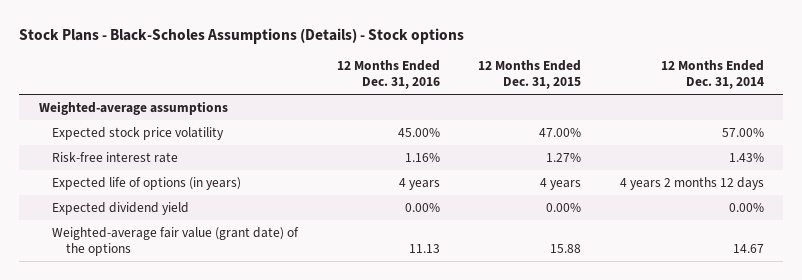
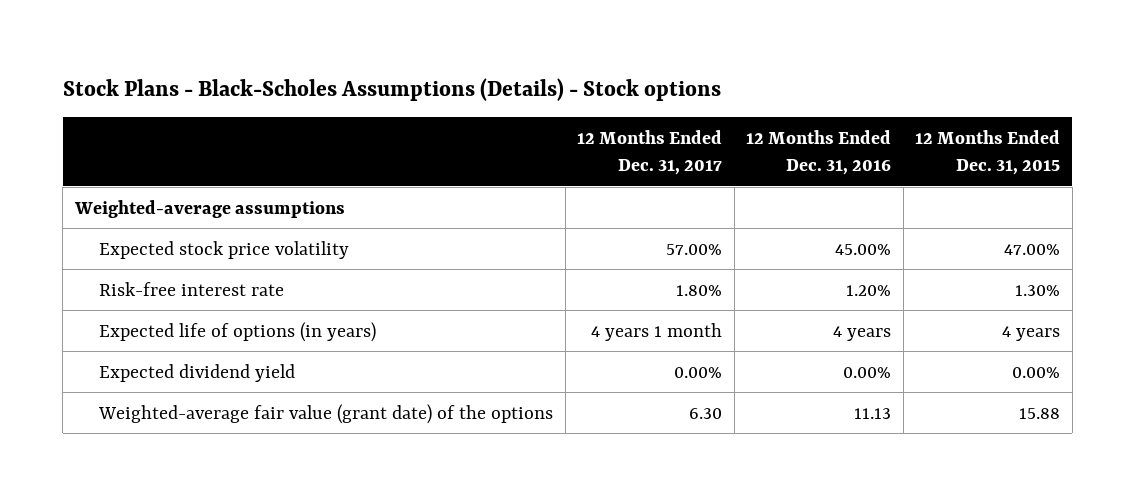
[660,60,764,90] 12 Months Ended Dec. 31, 2014 -> none
none -> [577,129,723,175] 12 Months Ended Dec. 31, 2017
[404,152,440,162] 1.16% -> [846,284,892,296] 1.20%
[546,152,582,162] 1.27% -> [1015,284,1061,296] 1.30%

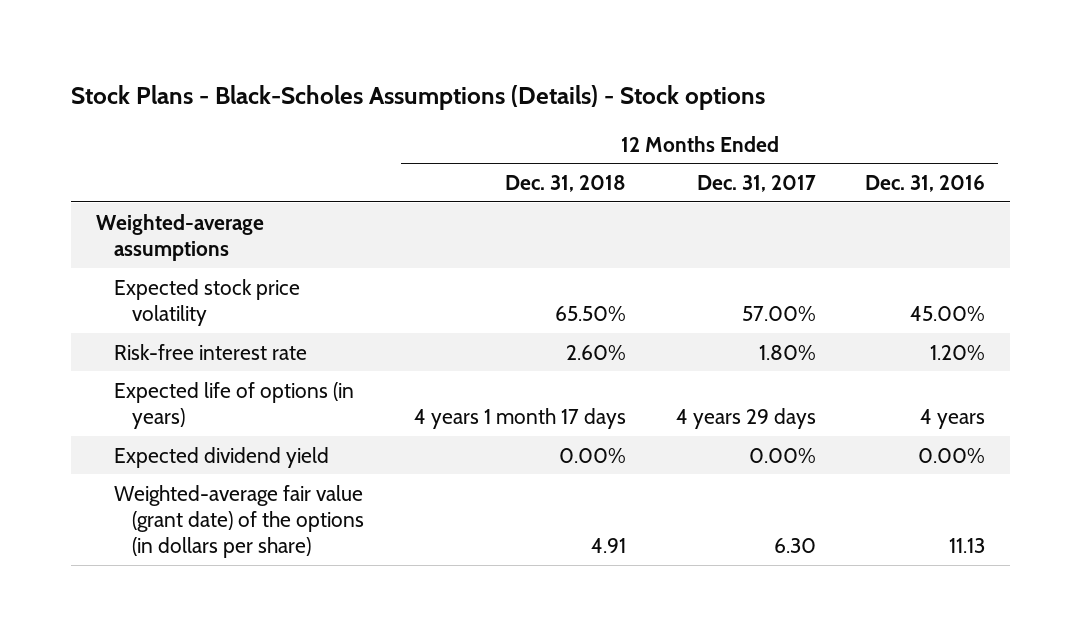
[915,129,1061,175] 12 Months Ended Dec. 31, 2015 -> none
none -> [504,175,626,193] Dec. 31, 2018
[591,322,723,341] 4 years 1 month -> [675,407,816,429] 4 years 29 days
[98,403,554,424] Weighted-average fair value (grant date) of the options -> [114,484,365,559] Weighted-average fair value (grant date) of the options (in dollars per share)

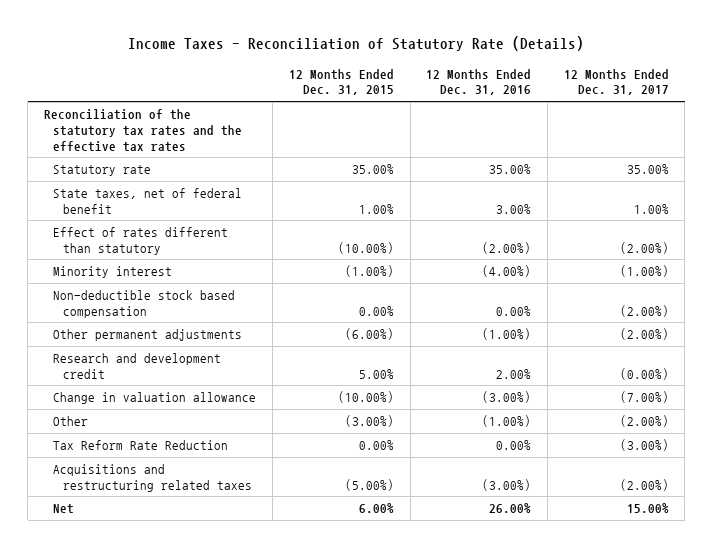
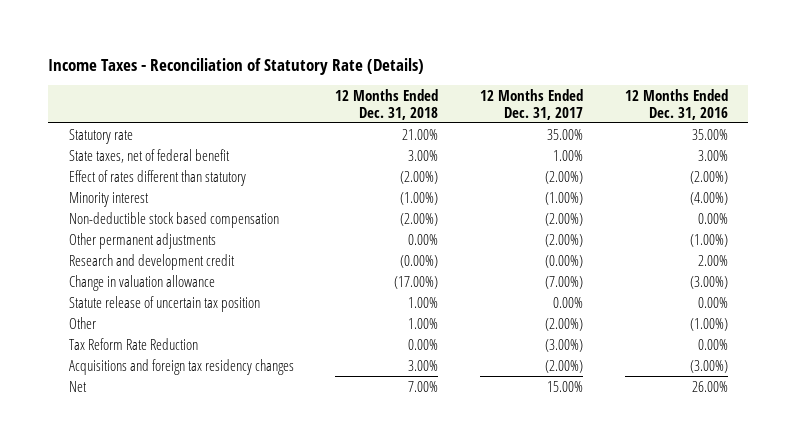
[288,68,394,96] 12 Months Ended Dec. 31, 2015 -> none
none -> [335,88,439,120] 12 Months Ended Dec. 31, 2018
[44,109,243,152] Reconciliation of the statutory tax rates and the effective tax rates -> none
none -> [68,295,260,312] Statute release of uncertain tax position
[53,464,252,492] Acquisitions and restructuring related taxes -> none
none -> [68,358,294,375] Acquisitions and foreign tax residency changes

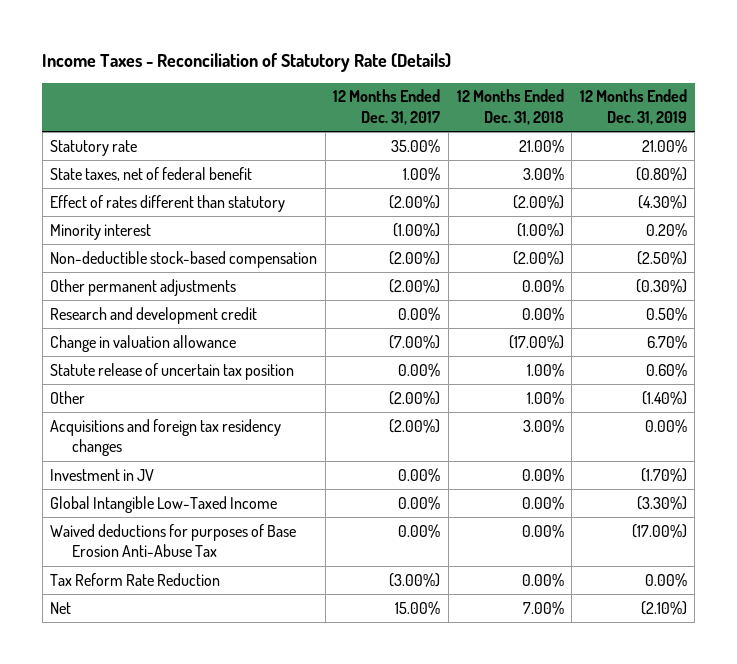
[624,88,728,120] 12 Months Ended Dec. 31, 2016 -> none
none -> [579,89,687,126] 12 Months Ended Dec. 31, 2019
[68,211,279,228] Non-deductible stock based compensation -> [50,250,318,268] Non-deductible stock-based compensation
[400,254,439,268] (0.00%) -> [521,306,564,321] 0.00%
[544,254,583,268] (0.00%) -> [398,306,441,321] 0.00%
none -> [50,468,155,481] Investment in JV
none -> [50,495,278,513] Global Intangible Low-Taxed Income
none -> [50,523,297,558] Waived deductions for purposes of Base Erosion Anti-Abuse Tax
[68,337,198,350] Tax Reform Rate Reduction -> [50,572,221,586] Tax Reform Rate Reduction

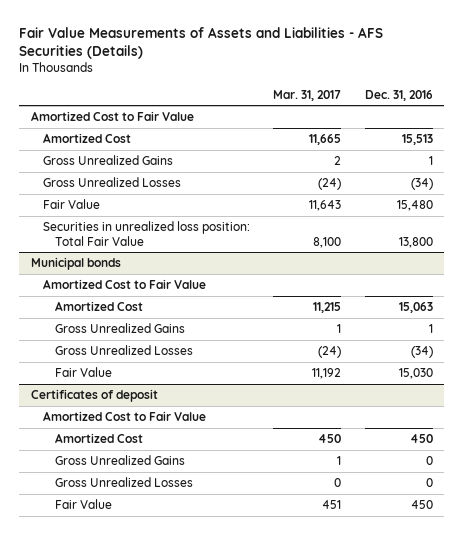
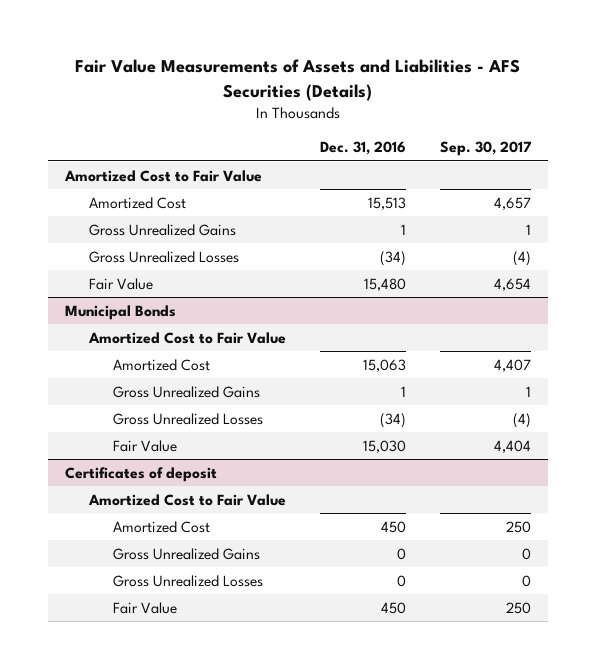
[273,89,342,101] Mar. 31, 2017 -> none
none -> [440,141,533,157] Sep. 30, 2017
[42,221,250,246] Securities in unrealized loss position: Total Fair Value -> none
[30,257,121,271] Municipal bonds -> [64,304,176,320] Municipal Bonds

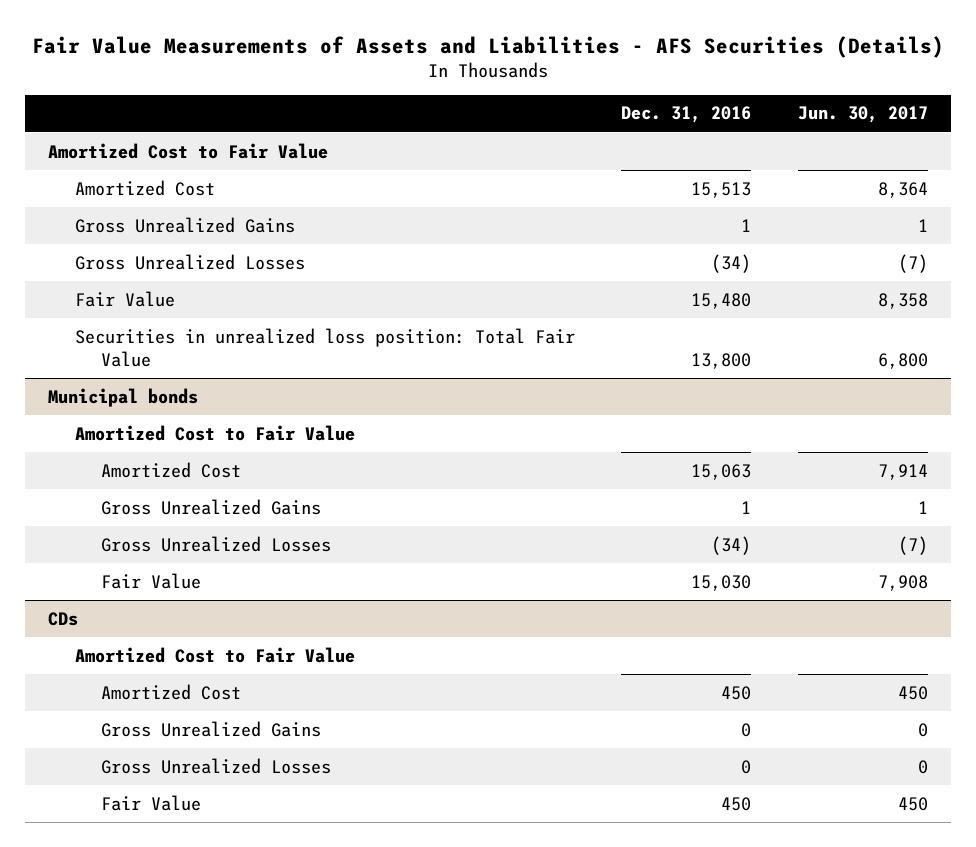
[440,141,533,157] Sep. 30, 2017 -> none
none -> [797,106,928,124] Jun. 30, 2017
none -> [74,327,575,367] Securities in unrealized loss position: Total Fair Value
[64,304,176,320] Municipal Bonds -> [47,387,198,407] Municipal bonds
[64,466,217,482] Certificates of deposit -> [47,611,78,626] CDs

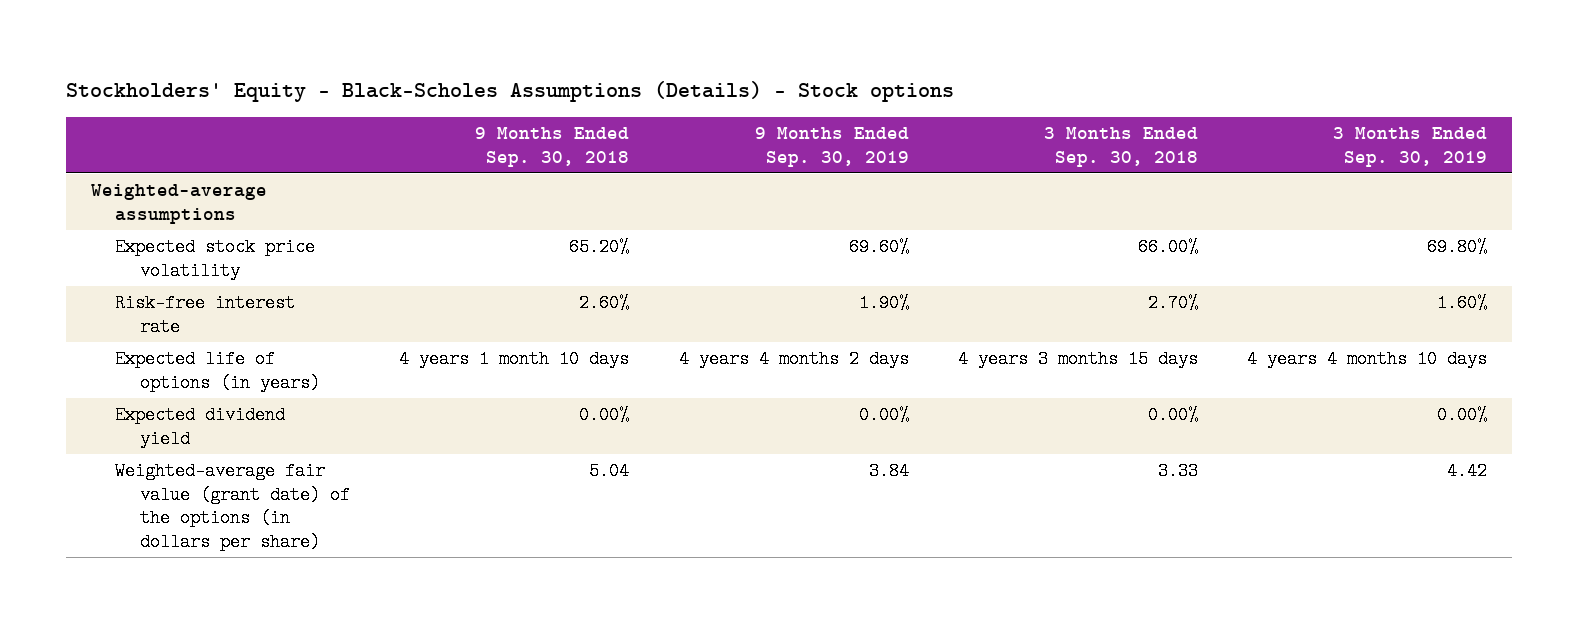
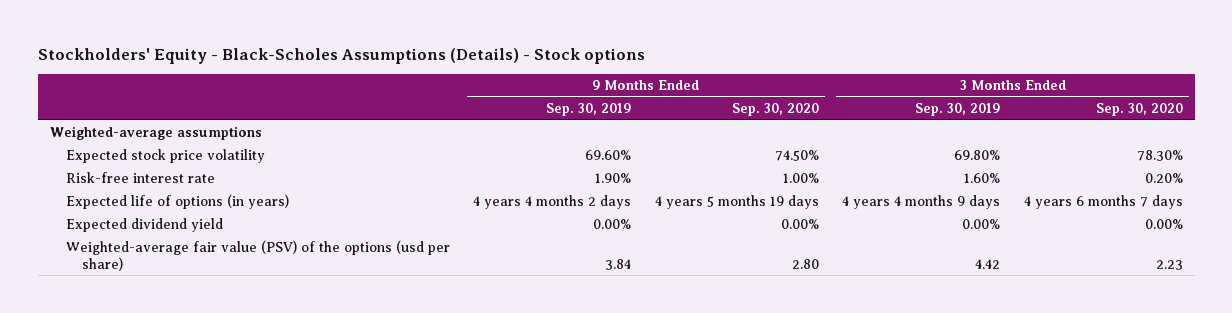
[475,127,630,167] 9 Months Ended Sep. 30, 2018 -> none
[1043,127,1198,167] 3 Months Ended Sep. 30, 2018 -> none
none -> [731,103,819,117] Sep. 30, 2020
none -> [1095,103,1183,117] Sep. 30, 2020
[1247,349,1488,368] 4 years 4 months 10 days -> [842,195,1001,210] 4 years 4 months 9 days
[115,461,350,552] Weighted-average fair value (grant date) of the options (in dollars per share) -> [65,240,450,271] Weighted-average fair value (PSV) of the options (usd per share)

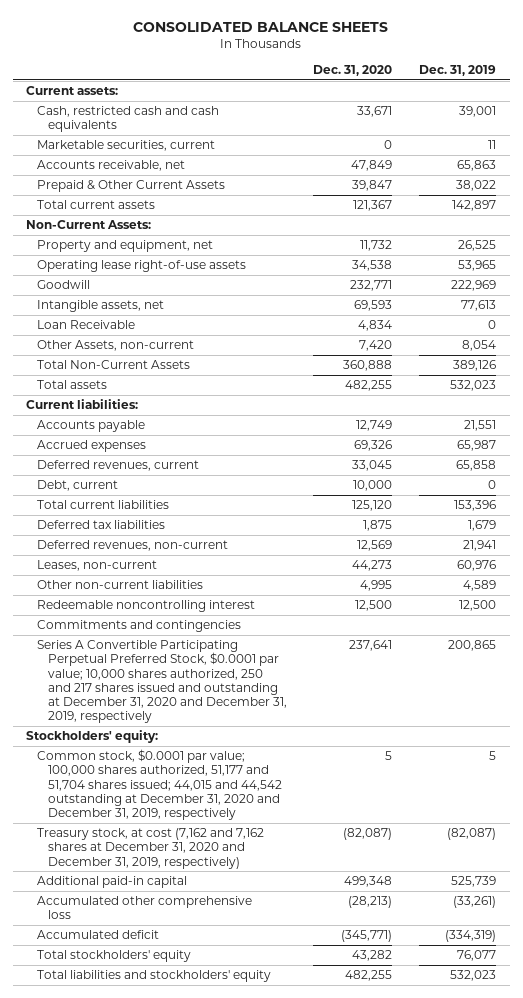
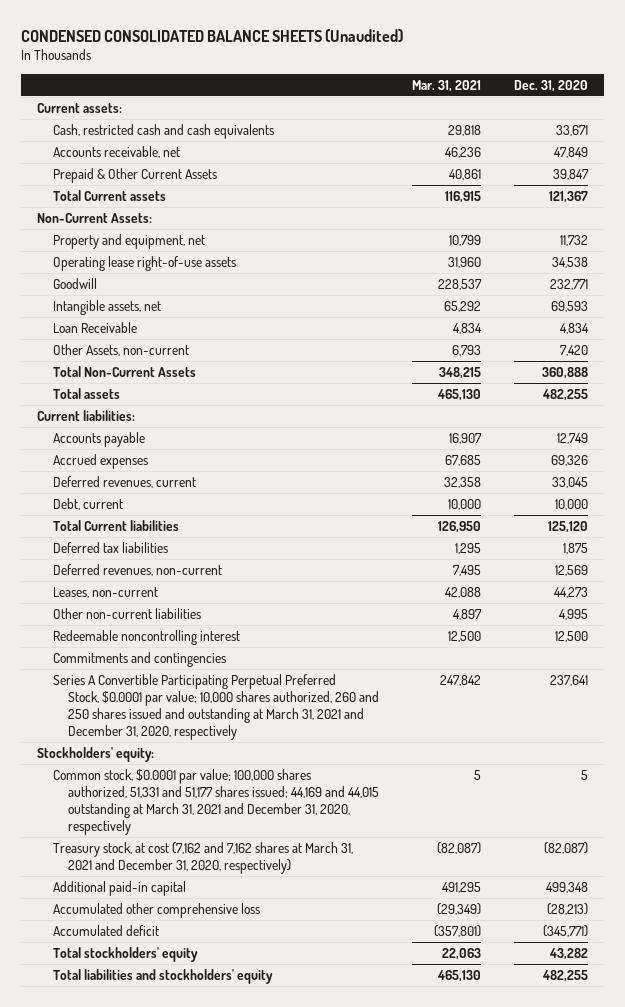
[133,21,389,32] CONSOLIDATED BALANCE SHEETS -> [20,28,403,42] CONDENSED CONSOLIDATED BALANCE SHEETS (Unaudited)
[419,65,497,77] Dec. 31, 2019 -> none
none -> [412,80,482,93] Mar. 31, 2021
[36,140,215,152] Marketable securities, current -> none
[36,200,155,210] Total current assets -> [52,189,166,201] Total Current assets
[36,500,169,510] Total current liabilities -> [52,519,179,531] Total Current liabilities
[36,640,287,724] Series A Convertible Participating Perpetual Preferred Stock, $0.0001 par value; 10,000 shares authorized, 250 and 217 shares issued and outstanding at December 31, 2020 and December 31, 2019, respectively -> [52,673,380,740] Series A Convertible Participating Perpetual Preferred Stock, $0.0001 par value; 10,000 shares authorized, 260 and 250 shares issued and outstanding at March 31, 2021 and December 31, 2020, respectively
[36,749,282,821] Common stock, $0.0001 par value; 100,000 shares authorized, 51,177 and 51,704 shares issued; 44,015 and 44,542 outstanding at December 31, 2020 and December 31, 2019, respectively -> [52,768,380,835] Common stock, $0.0001 par value; 100,000 shares authorized, 51,331 and 51,177 shares issued; 44,169 and 44,015 outstanding at March 31, 2021 and December 31, 2020, respectively
[36,828,264,869] Treasury stock, at cost (7,162 and 7,162 shares at December 31, 2020 and December 31, 2019, respectively) -> [52,841,353,874] Treasury stock, at cost (7,162 and 7,162 shares at March 31, 2021 and December 31, 2020, respectively)

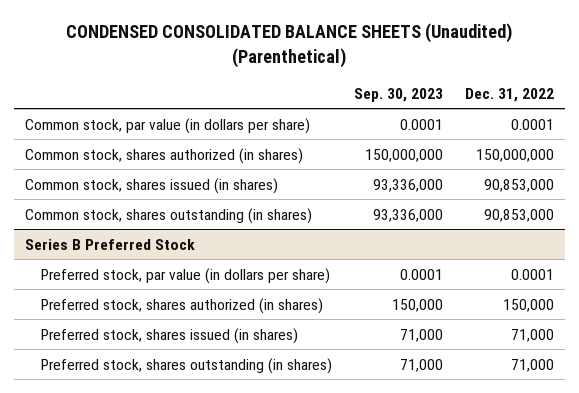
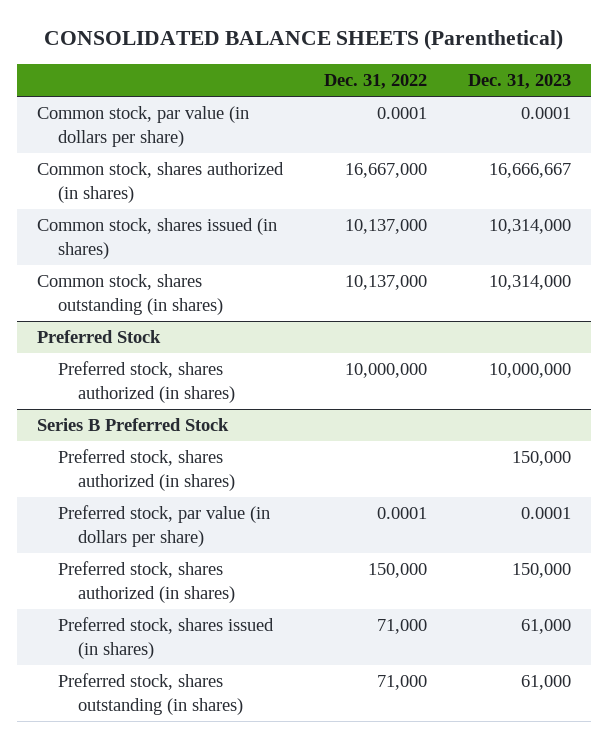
[66,23,513,68] CONDENSED CONSOLIDATED BALANCE SHEETS (Unaudited) (Parenthetical) -> [43,30,563,51] CONSOLIDATED BALANCE SHEETS (Parenthetical)
[353,87,443,102] Sep. 30, 2023 -> none
none -> [467,74,571,90] Dec. 31, 2023
[475,148,554,162] 150,000,000 -> [344,163,427,179] 16,667,000
[483,178,554,192] 90,853,000 -> [344,219,427,235] 10,137,000
[483,208,554,222] 90,853,000 -> [344,275,427,291] 10,137,000
none -> [37,330,162,344] Preferred Stock
none -> [57,361,235,403] Preferred stock, shares authorized (in shares)
none -> [57,449,235,491] Preferred stock, shares authorized (in shares)

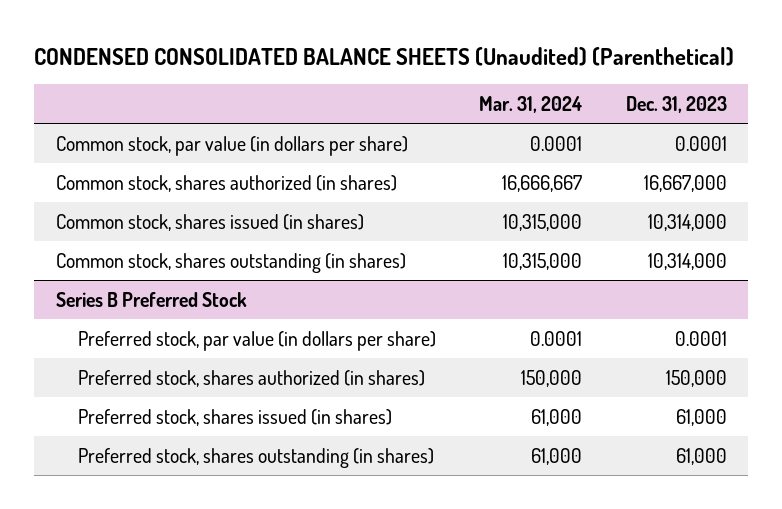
[43,30,563,51] CONSOLIDATED BALANCE SHEETS (Parenthetical) -> [33,46,734,66] CONDENSED CONSOLIDATED BALANCE SHEETS (Unaudited) (Parenthetical)
[323,74,427,90] Dec. 31, 2022 -> none
none -> [479,95,583,113] Mar. 31, 2024
[488,163,571,179] 16,666,667 -> [643,174,727,192] 16,667,000
[37,330,162,344] Preferred Stock -> none
[57,361,235,403] Preferred stock, shares authorized (in shares) -> none
[57,449,235,491] Preferred stock, shares authorized (in shares) -> none

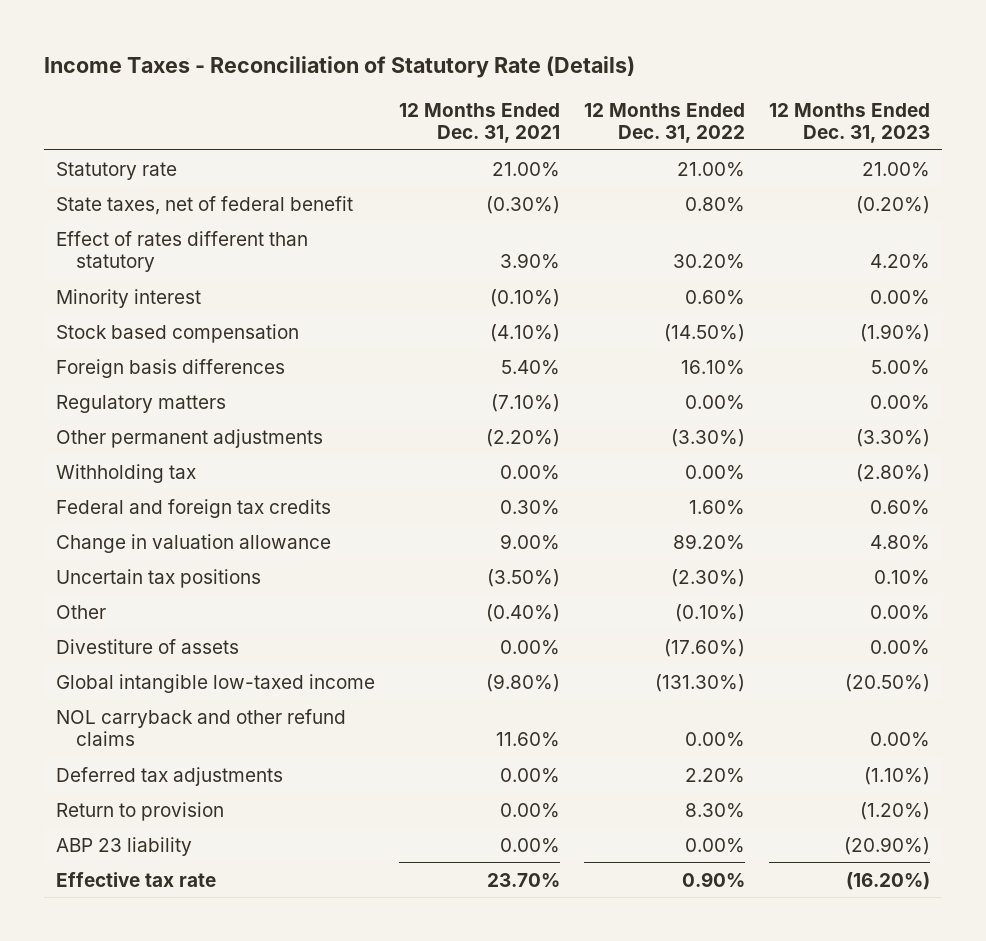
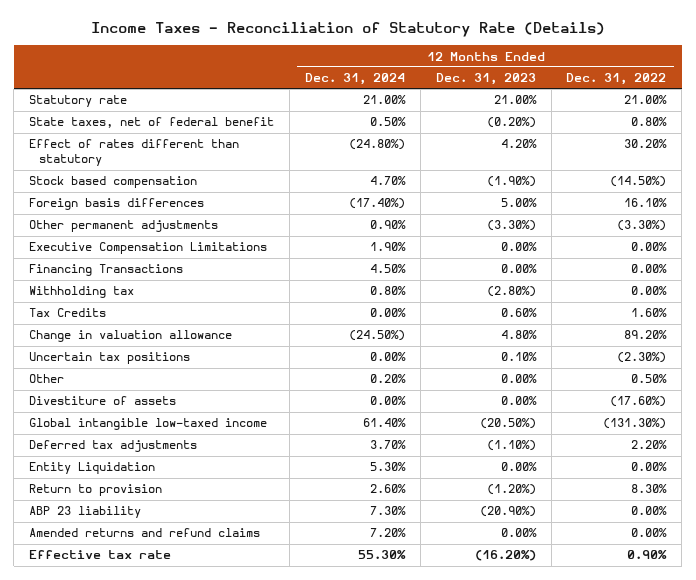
[399,102,561,144] 12 Months Ended Dec. 31, 2021 -> none
none -> [304,73,405,86] Dec. 31, 2024
[56,288,202,308] Minority interest -> none
[56,394,227,413] Regulatory matters -> none
none -> [29,242,268,255] Executive Compensation Limitations
none -> [29,264,184,277] Financing Transactions
[56,498,332,518] Federal and foreign tax credits -> [29,308,107,318] Tax Credits
[675,603,746,622] (0.10%) -> [631,374,668,384] 0.50%
[56,708,347,746] NOL carryback and other refund claims -> none
none -> [29,462,156,475] Entity Liquidation
none -> [29,528,261,538] Amended returns and refund claims

